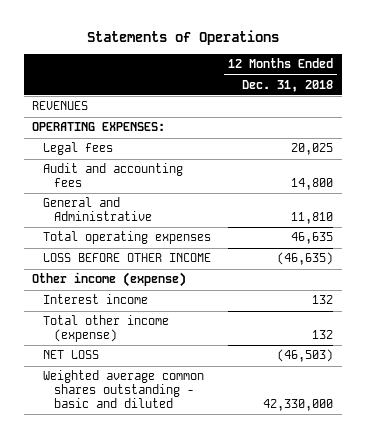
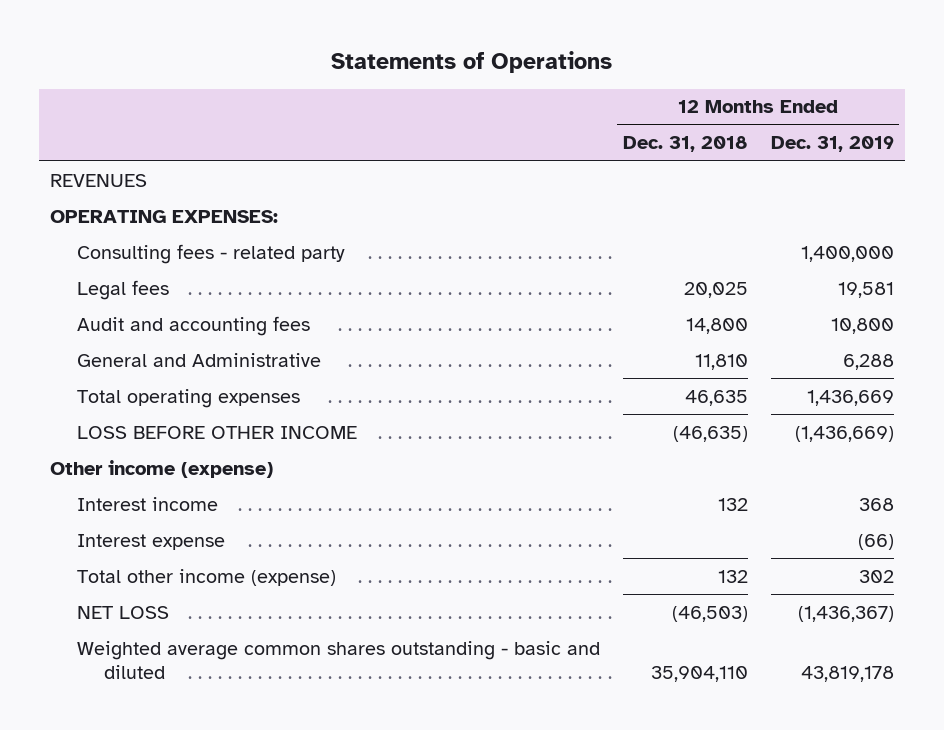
none -> [770,136,894,153] Dec. 31, 2019
none -> [77,243,346,264] Consulting fees - related party
none -> [77,533,226,550] Interest expense
[263,398,334,411] 42,330,000 -> [651,666,749,683] 35,904,110

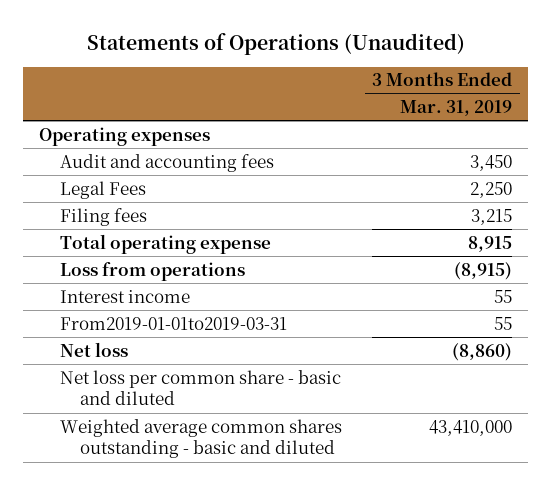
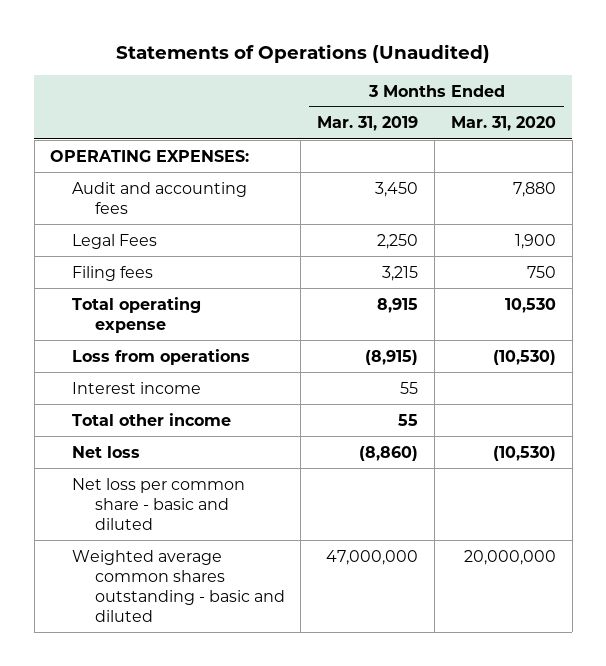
none -> [450,116,556,132] Mar. 31, 2020
[38,126,210,146] Operating expenses -> [50,149,250,162] OPERATING EXPENSES:
[59,316,287,330] From2019-01-01to2019-03-31 -> none
none -> [72,412,232,426] Total other income
[429,419,513,436] 43,410,000 -> [326,549,419,565] 47,000,000

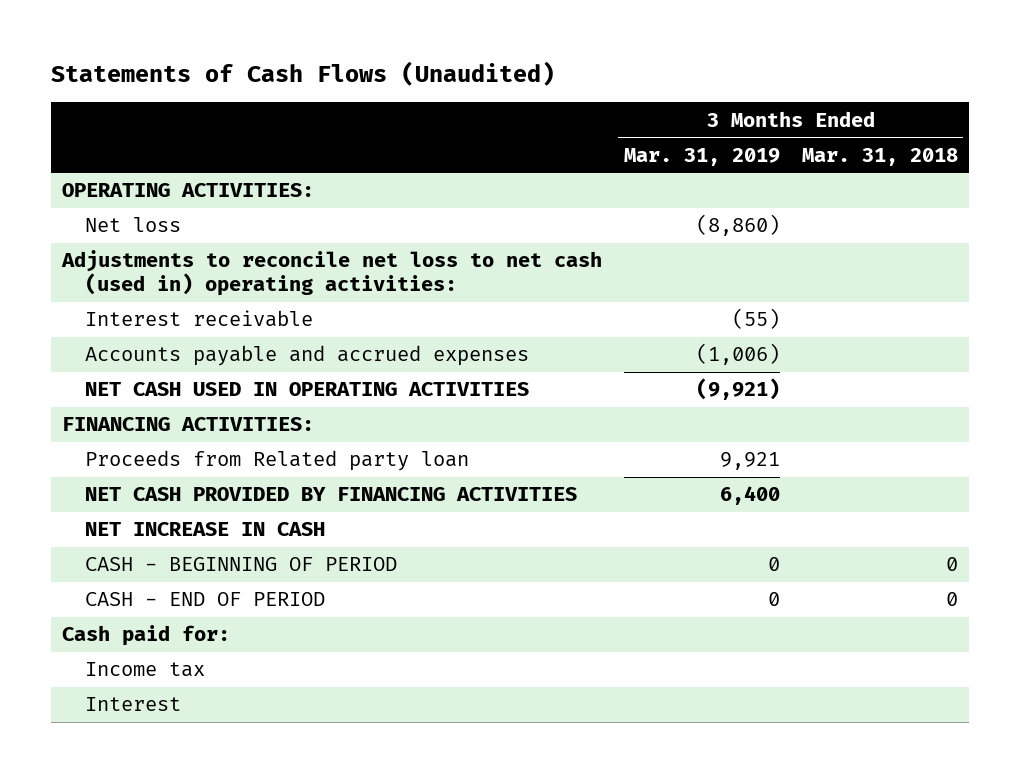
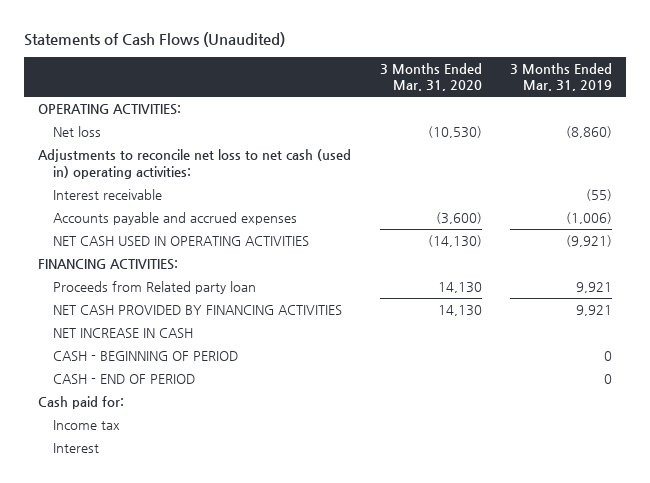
[801,147,958,166] Mar. 31, 2018 -> none
none -> [379,62,482,92] 3 Months Ended Mar. 31, 2020
[719,486,780,506] 6,400 -> [576,305,613,317] 9,921

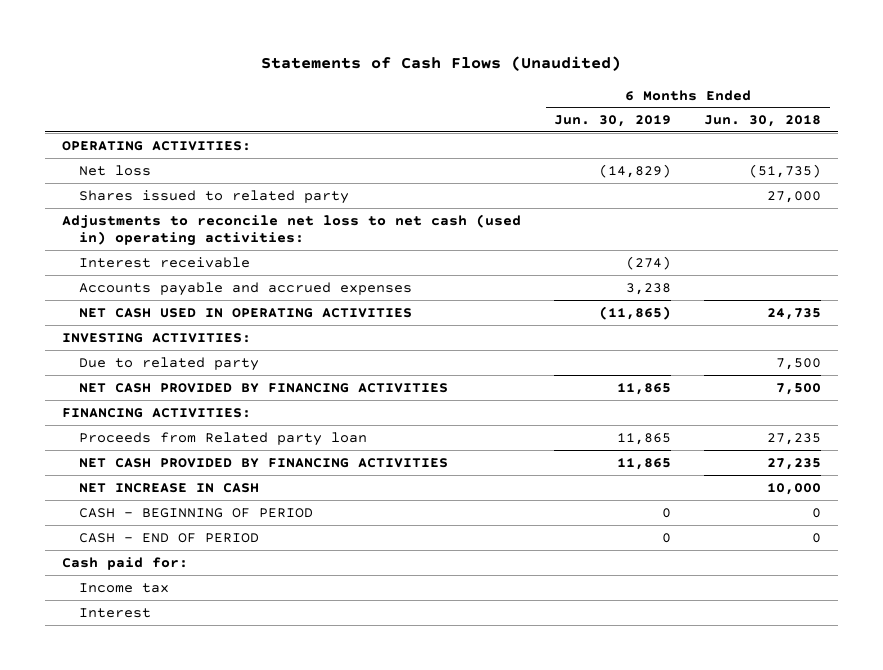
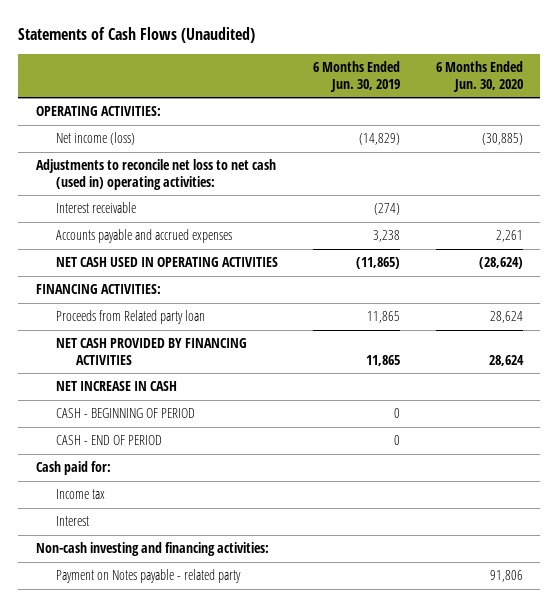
[704,115,822,128] Jun. 30, 2018 -> none
none -> [435,61,523,93] 6 Months Ended Jun. 30, 2020
[79,189,350,204] Shares issued to related party -> none
[79,164,152,176] Net loss -> [55,132,135,146] Net income (loss)
[61,332,251,343] INVESTING ACTIVITIES: -> none
[79,356,260,371] Due to related party -> none
[79,382,449,393] NET CASH PROVIDED BY FINANCING ACTIVITIES -> none
none -> [35,542,269,557] Non-cash investing and financing activities:
none -> [55,569,241,584] Payment on Notes payable - related party

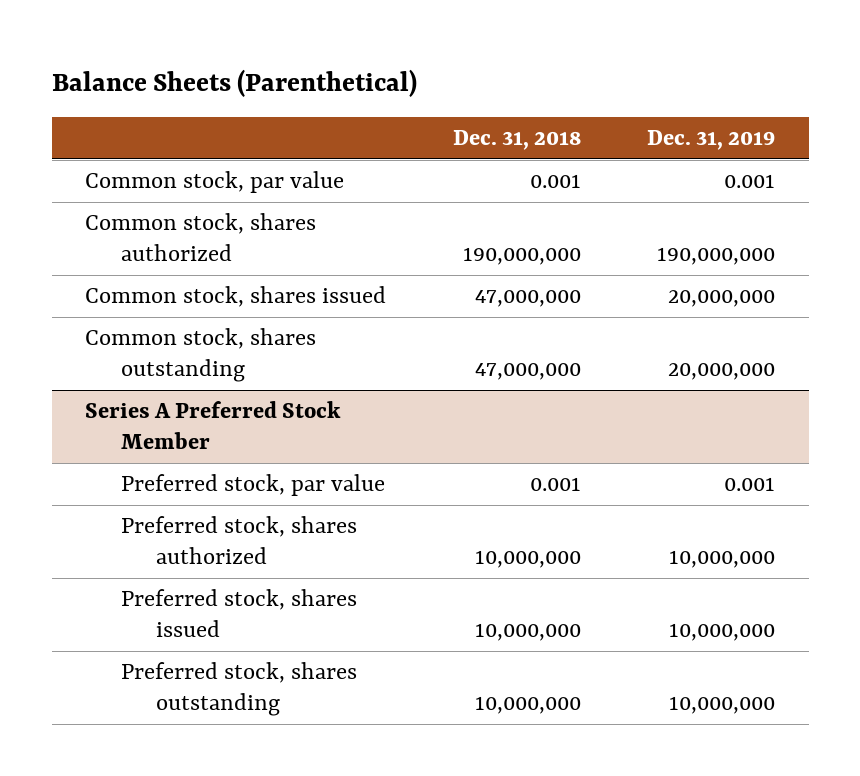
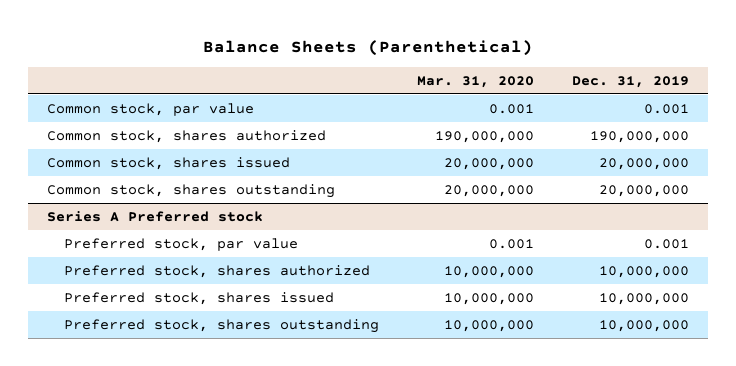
[452,130,581,151] Dec. 31, 2018 -> none
none -> [417,75,535,88] Mar. 31, 2020
[85,401,342,450] Series A Preferred Stock Member -> [47,210,264,222] Series A Preferred stock

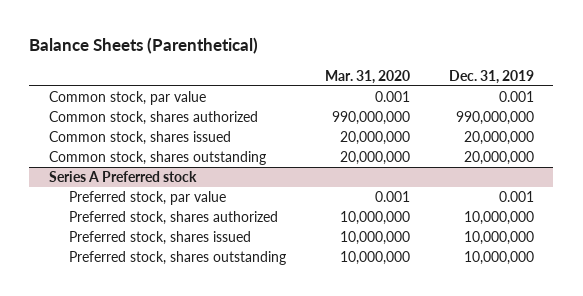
[435,130,535,143] 190,000,000 -> [331,111,410,126] 990,000,000
[590,130,690,143] 190,000,000 -> [455,111,534,126] 990,000,000

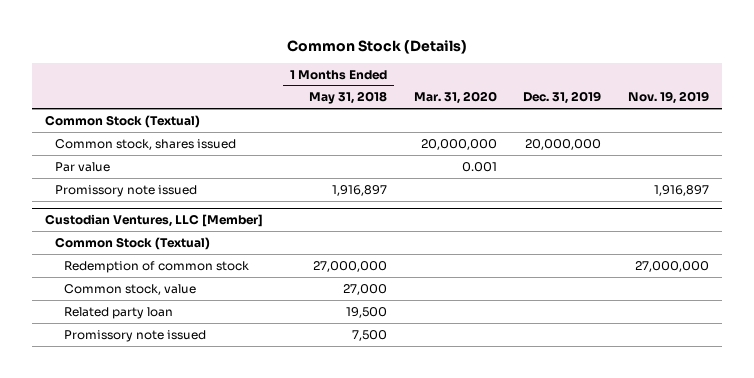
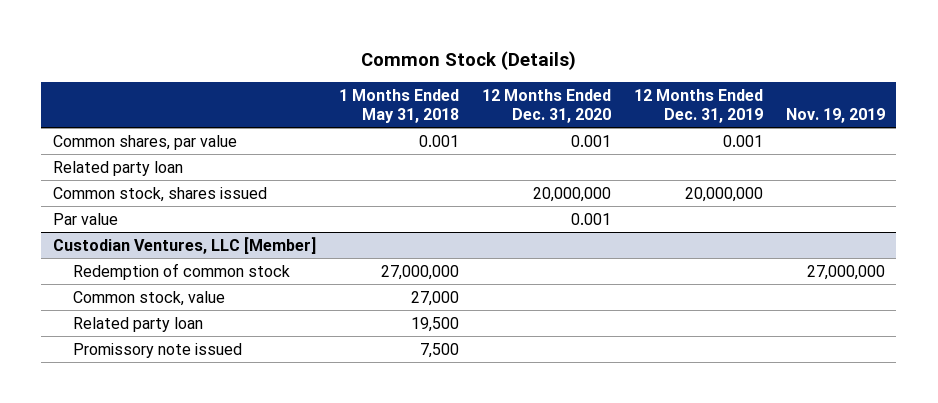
[413,91,497,105] Mar. 31, 2020 -> none
[523,91,602,105] Dec. 31, 2019 -> none
none -> [481,89,611,123] 12 Months Ended Dec. 31, 2020
none -> [633,89,763,123] 12 Months Ended Dec. 31, 2019
[45,114,201,128] Common Stock (Textual) -> none
none -> [52,134,237,150] Common shares, par value
none -> [52,160,183,176] Related party loan
[54,184,197,197] Promissory note issued -> none
[54,236,210,250] Common Stock (Textual) -> none

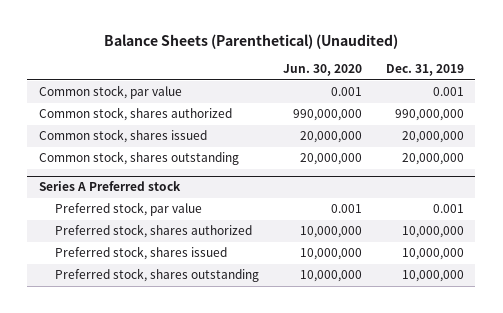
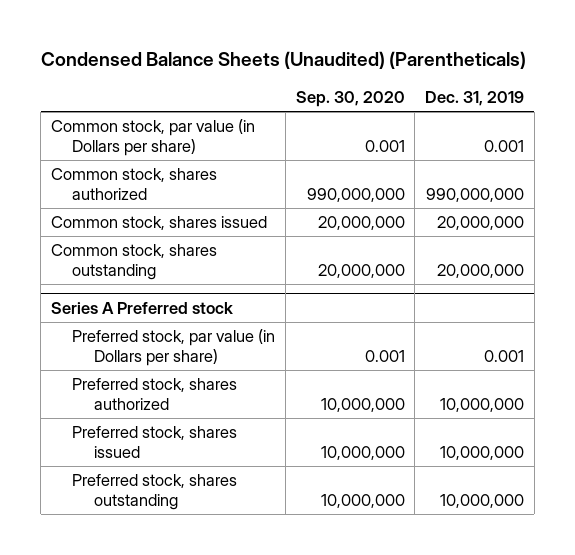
[104,34,399,50] Balance Sheets (Parenthetical) (Unaudited) -> [40,51,526,70] Condensed Balance Sheets (Unaudited) (Parentheticals)
[282,64,362,77] Jun. 30, 2020 -> none
none -> [295,91,405,108] Sep. 30, 2020
[39,85,183,100] Common stock, par value -> [50,119,255,156] Common stock, par value (in Dollars per share)
[54,202,202,217] Preferred stock, par value -> [72,329,276,366] Preferred stock, par value (in Dollars per share)

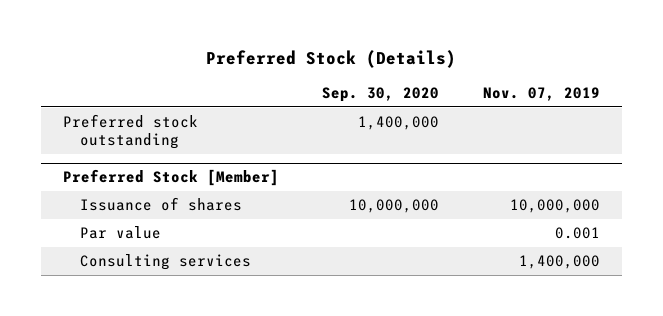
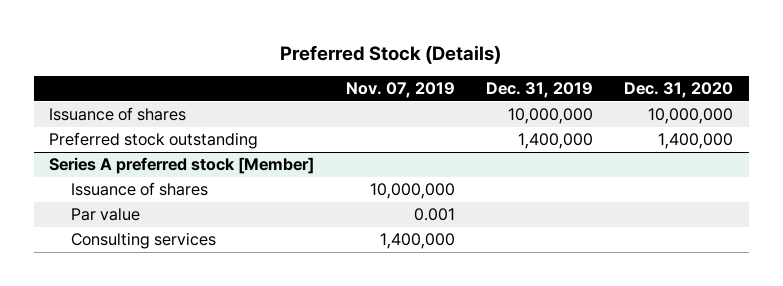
[322,86,440,102] Sep. 30, 2020 -> none
none -> [485,82,593,99] Dec. 31, 2019
none -> [624,82,734,99] Dec. 31, 2020
none -> [49,107,187,122] Issuance of shares
[62,169,279,187] Preferred Stock [Member] -> [49,157,315,175] Series A preferred stock [Member]

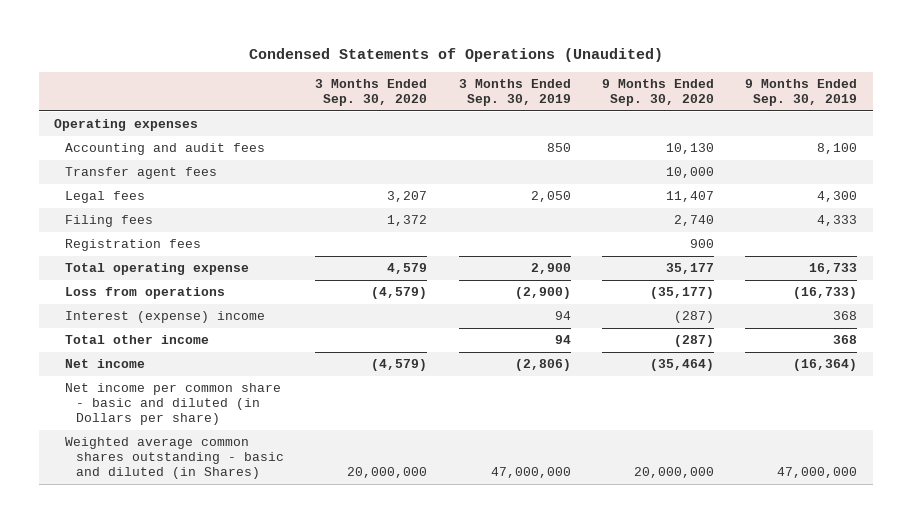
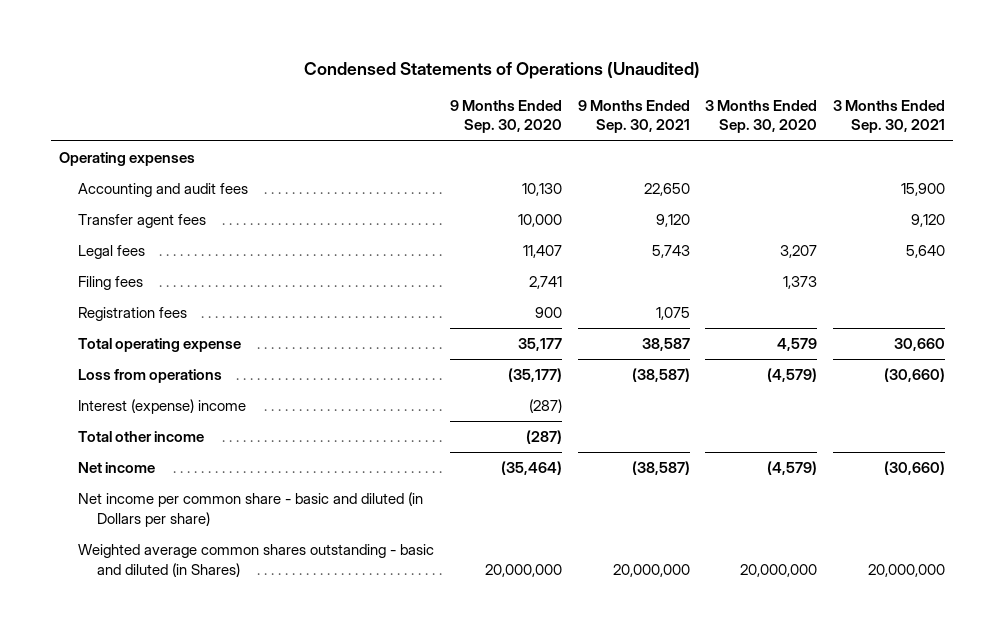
[458,78,571,106] 3 Months Ended Sep. 30, 2019 -> none
[745,78,858,106] 9 Months Ended Sep. 30, 2019 -> none
none -> [577,99,690,134] 9 Months Ended Sep. 30, 2021
none -> [833,99,946,134] 3 Months Ended Sep. 30, 2021
[387,215,428,227] 1,372 -> [783,276,818,290] 1,373
[674,215,715,227] 2,740 -> [528,276,562,290] 2,741

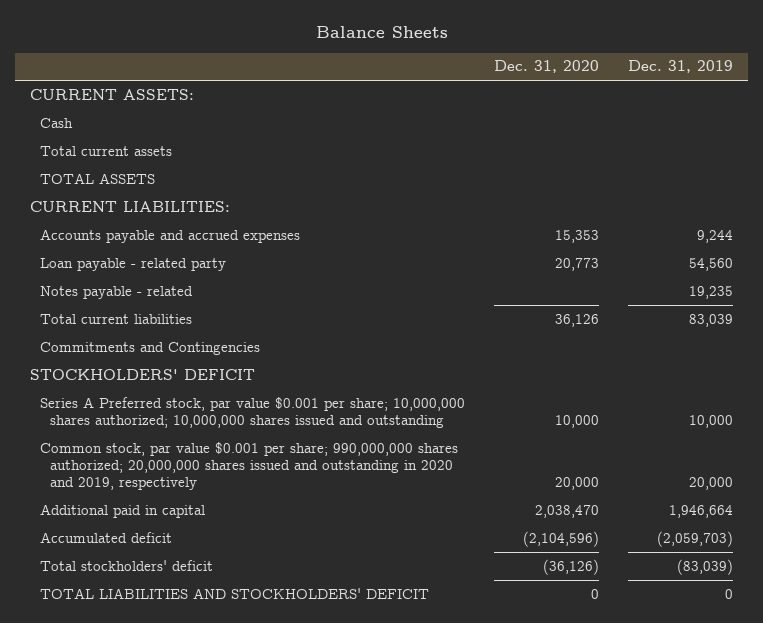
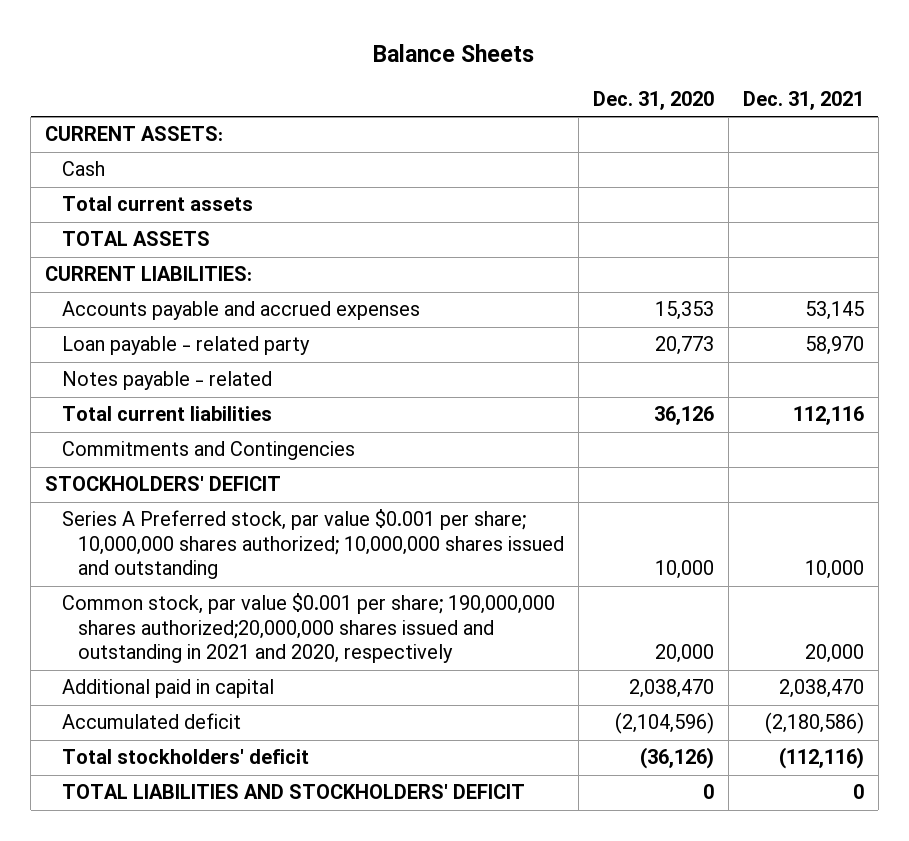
[628,60,734,74] Dec. 31, 2019 -> none
none -> [742,90,864,110] Dec. 31, 2021
[40,441,459,490] Common stock, par value $0.001 per share; 990,000,000 shares authorized; 20,000,000 shares issued and outstanding in 2020 and 2019, respectively -> [61,593,555,664] Common stock, par value $0.001 per share; 190,000,000 shares authorized;20,000,000 shares issued and outstanding in 2021 and 2020, respectively

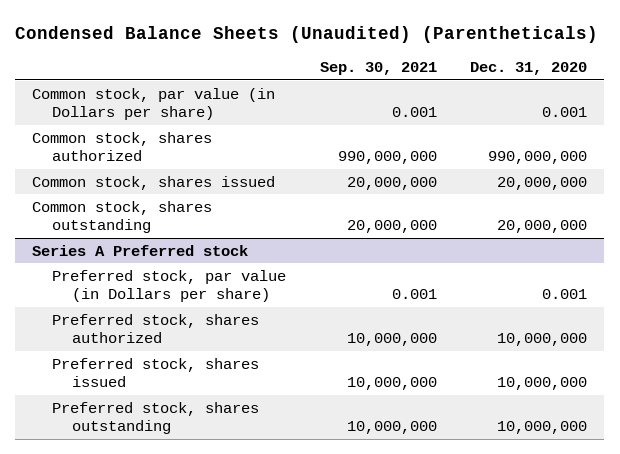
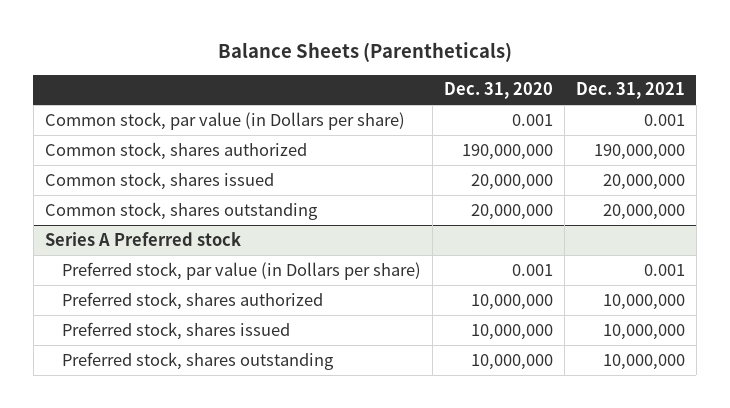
[15,26,599,44] Condensed Balance Sheets (Unaudited) (Parentheticals) -> [217,42,512,63] Balance Sheets (Parentheticals)
[319,62,437,76] Sep. 30, 2021 -> none
none -> [575,82,685,100] Dec. 31, 2021
[488,151,588,165] 990,000,000 -> [462,143,554,160] 190,000,000

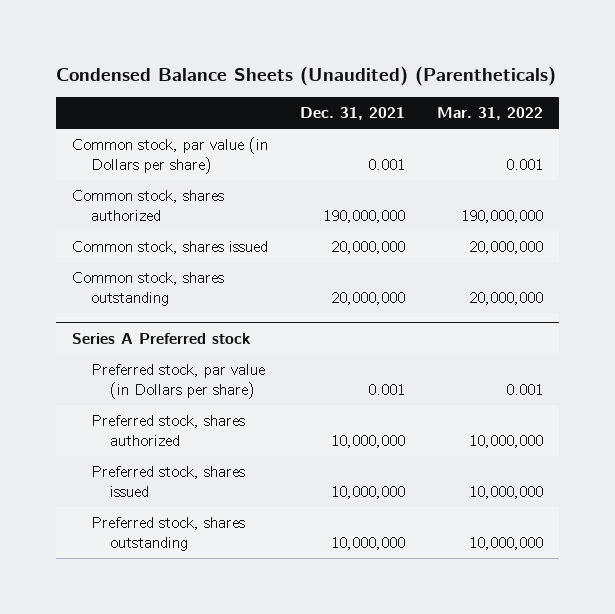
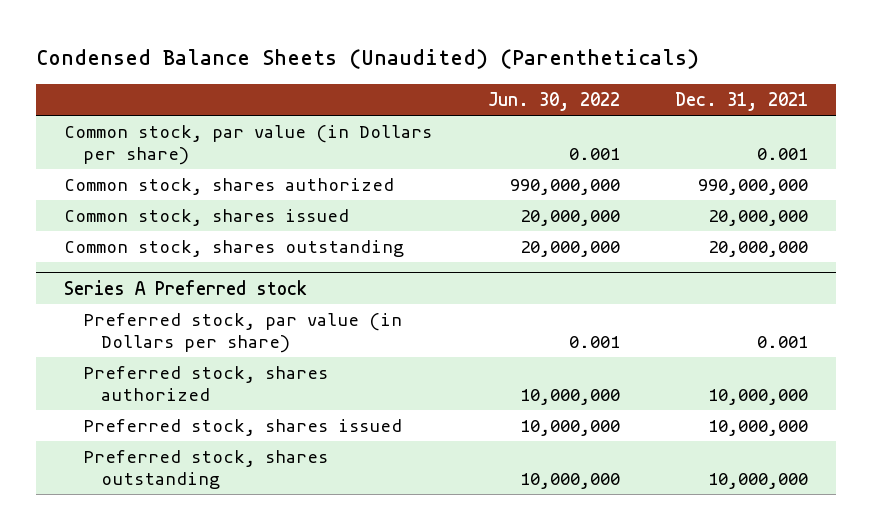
[436,107,543,121] Mar. 31, 2022 -> none
none -> [487,92,620,112] Jun. 30, 2022
[322,209,405,223] 190,000,000 -> [697,179,808,196] 990,000,000

